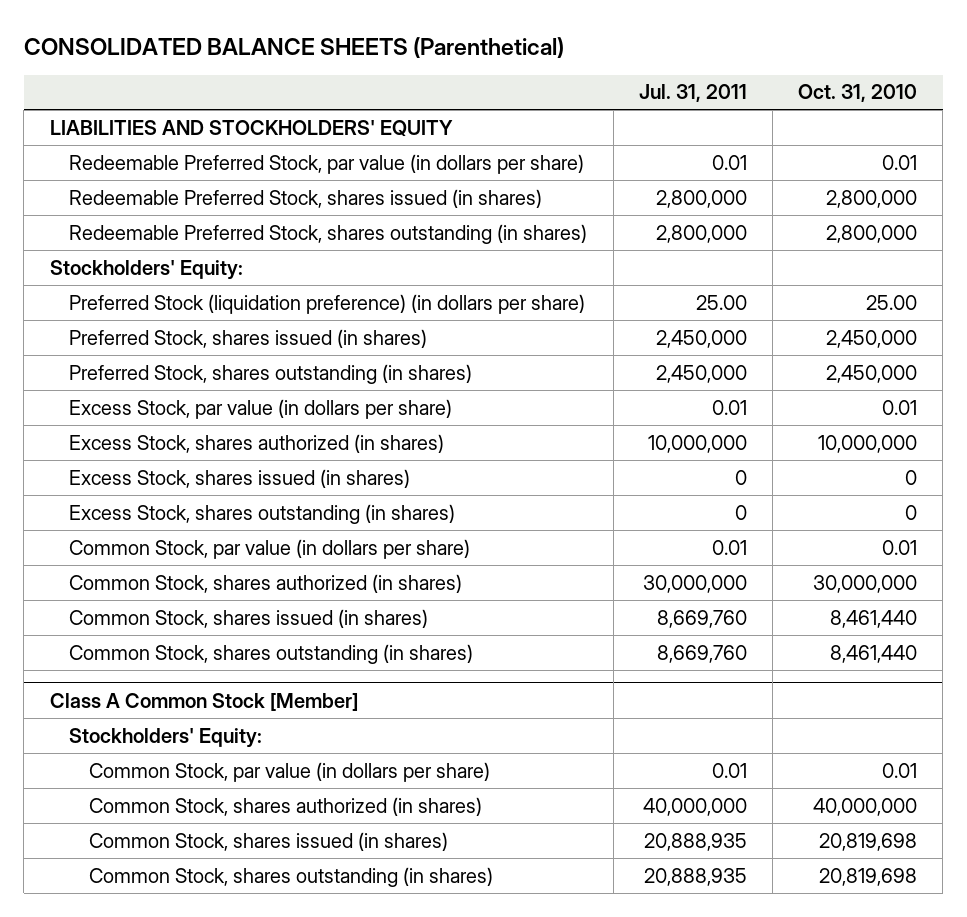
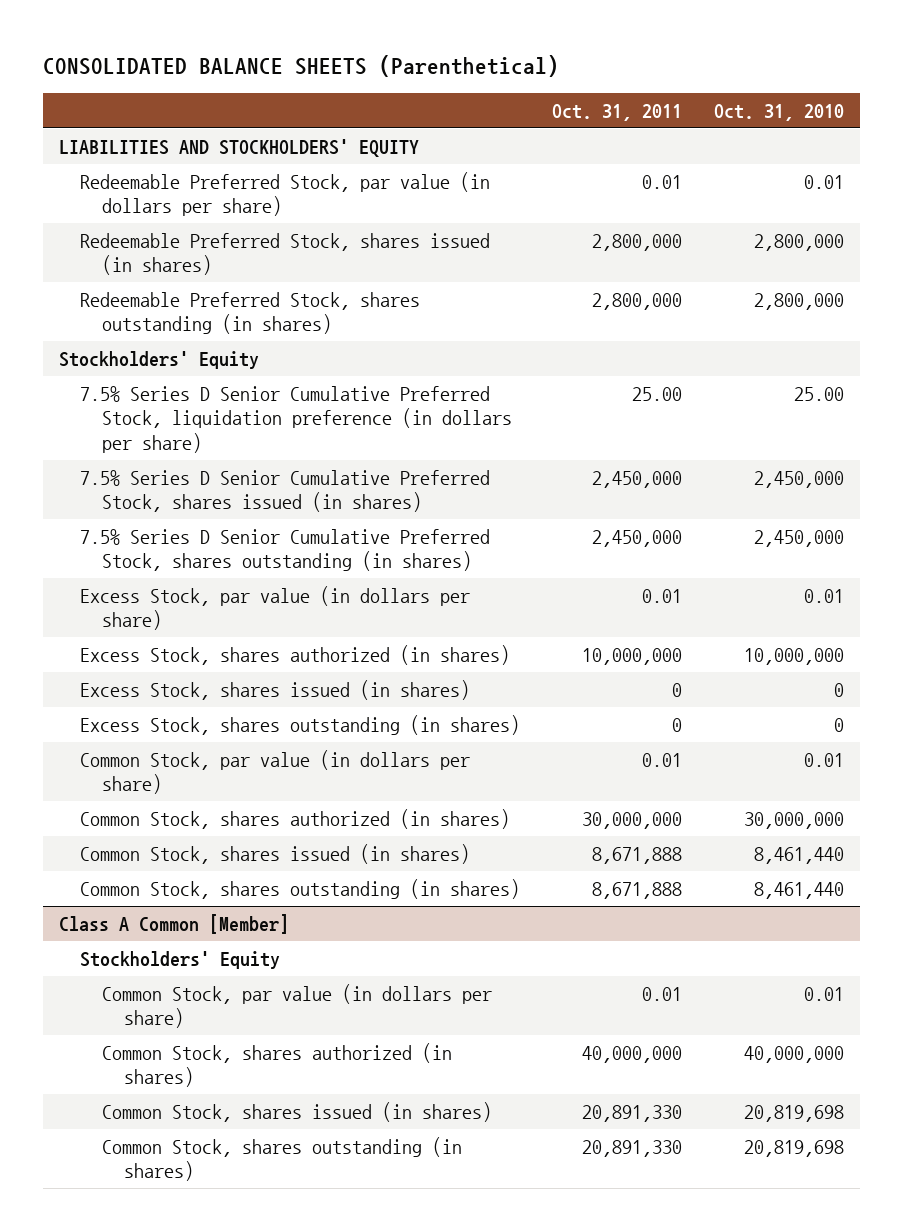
[638,84,747,103] Jul. 31, 2011 -> none
none -> [552,103,683,121] Oct. 31, 2011
[49,259,243,280] Stockholders' Equity: -> [58,350,259,369] Stockholders' Equity
[69,293,586,314] Preferred Stock (liquidation preference) (in dollars per share) -> [80,385,513,453] 7.5% Series D Senior Cumulative Preferred Stock, liquidation preference (in dollars per share)
[69,328,428,348] Preferred Stock, shares issued (in shares) -> [80,469,491,513] 7.5% Series D Senior Cumulative Preferred Stock, shares issued (in shares)
[69,363,473,384] Preferred Stock, shares outstanding (in shares) -> [80,528,491,572] 7.5% Series D Senior Cumulative Preferred Stock, shares outstanding (in shares)
[49,692,358,711] Class A Common Stock [Member] -> [58,913,289,934] Class A Common [Member]
[69,727,263,748] Stockholders' Equity: -> [80,950,281,969] Stockholders' Equity

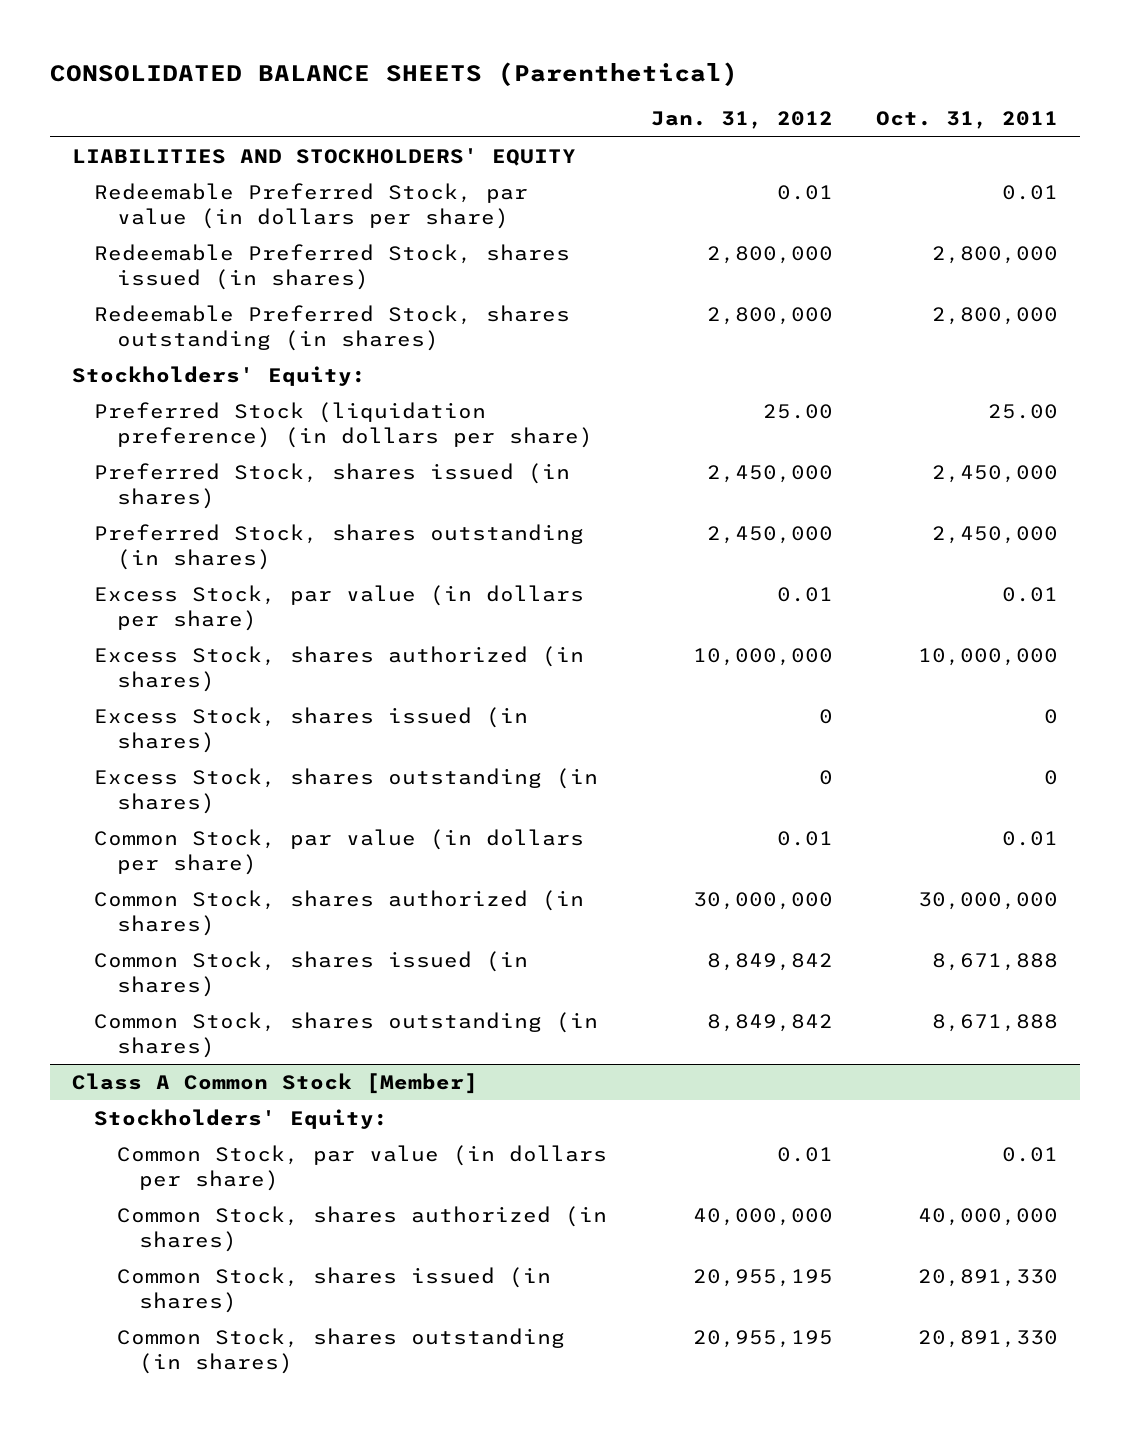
[713,103,844,121] Oct. 31, 2010 -> none
none -> [650,111,833,130] Jan. 31, 2012
[58,350,259,369] Stockholders' Equity -> [72,366,367,387] Stockholders' Equity:
[80,385,513,453] 7.5% Series D Senior Cumulative Preferred Stock, liquidation preference (in dollars per share) -> [94,402,593,448] Preferred Stock (liquidation preference) (in dollars per share)
[80,469,491,513] 7.5% Series D Senior Cumulative Preferred Stock, shares issued (in shares) -> [94,463,571,509] Preferred Stock, shares issued (in shares)
[80,528,491,572] 7.5% Series D Senior Cumulative Preferred Stock, shares outstanding (in shares) -> [94,524,585,570] Preferred Stock, shares outstanding (in shares)
[58,913,289,934] Class A Common [Member] -> [72,1073,479,1095] Class A Common Stock [Member]
[80,950,281,969] Stockholders' Equity -> [94,1109,389,1130] Stockholders' Equity:

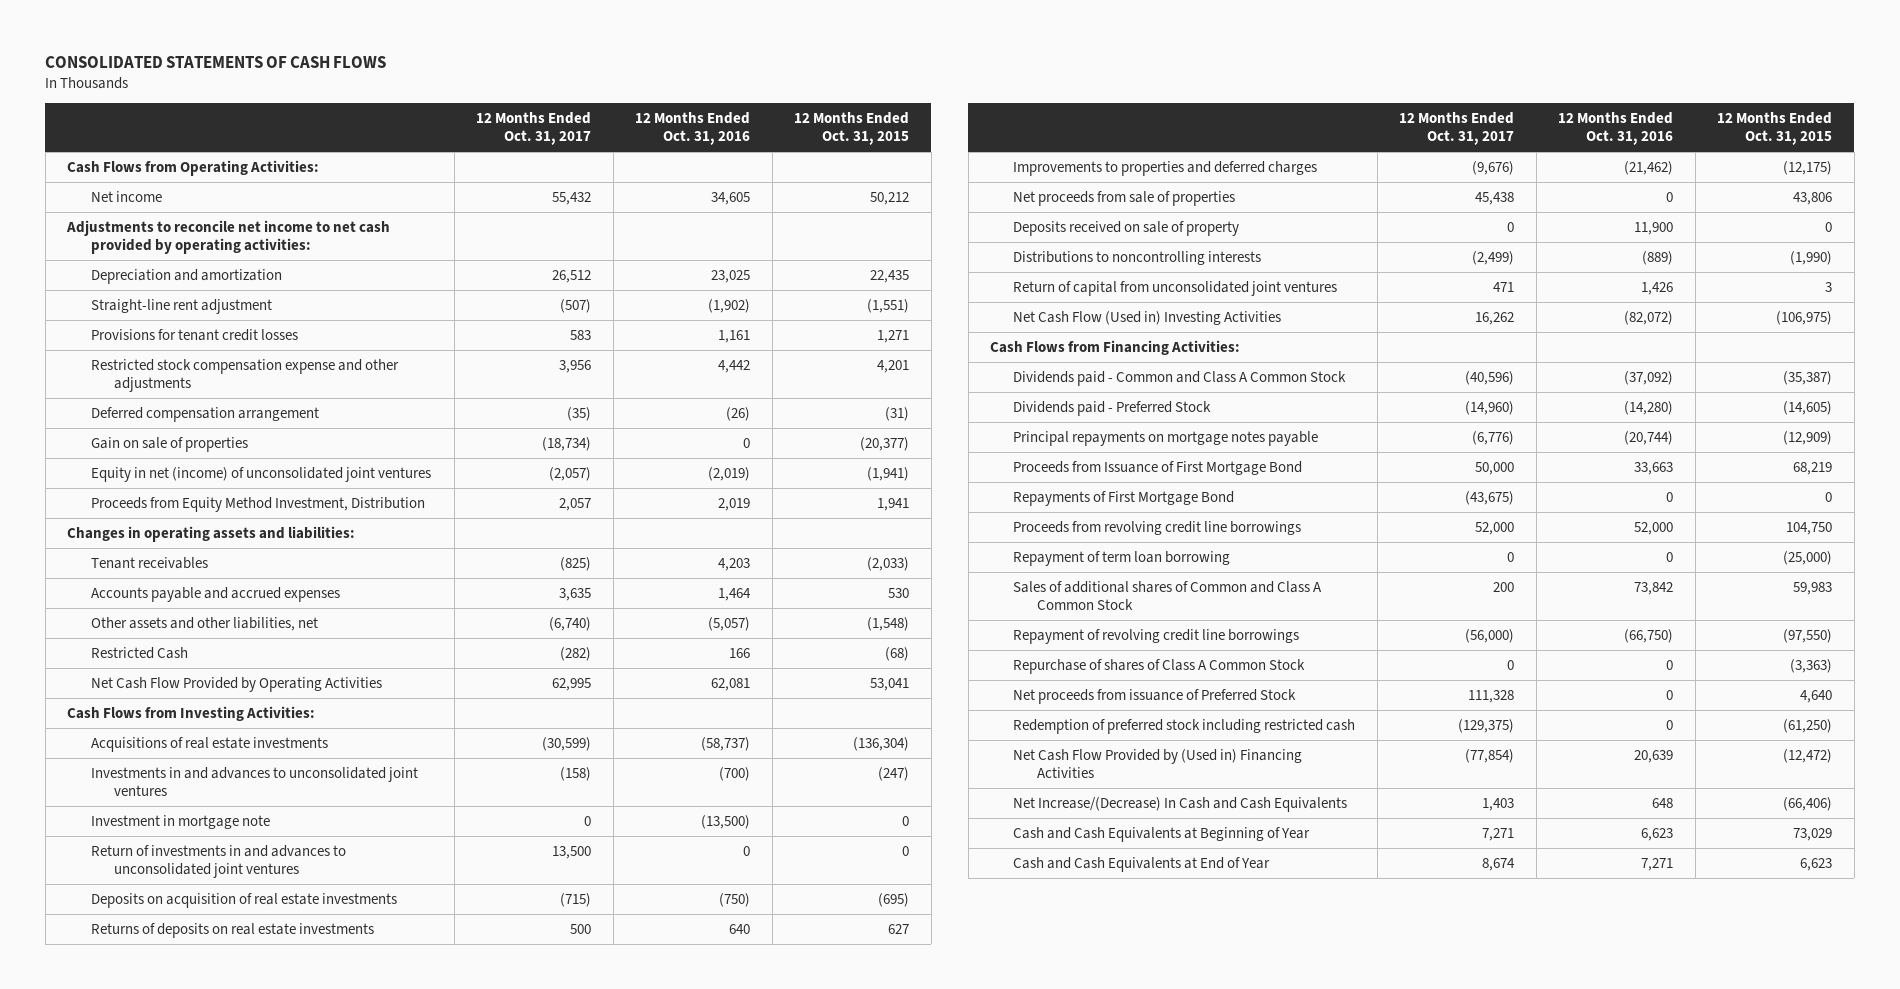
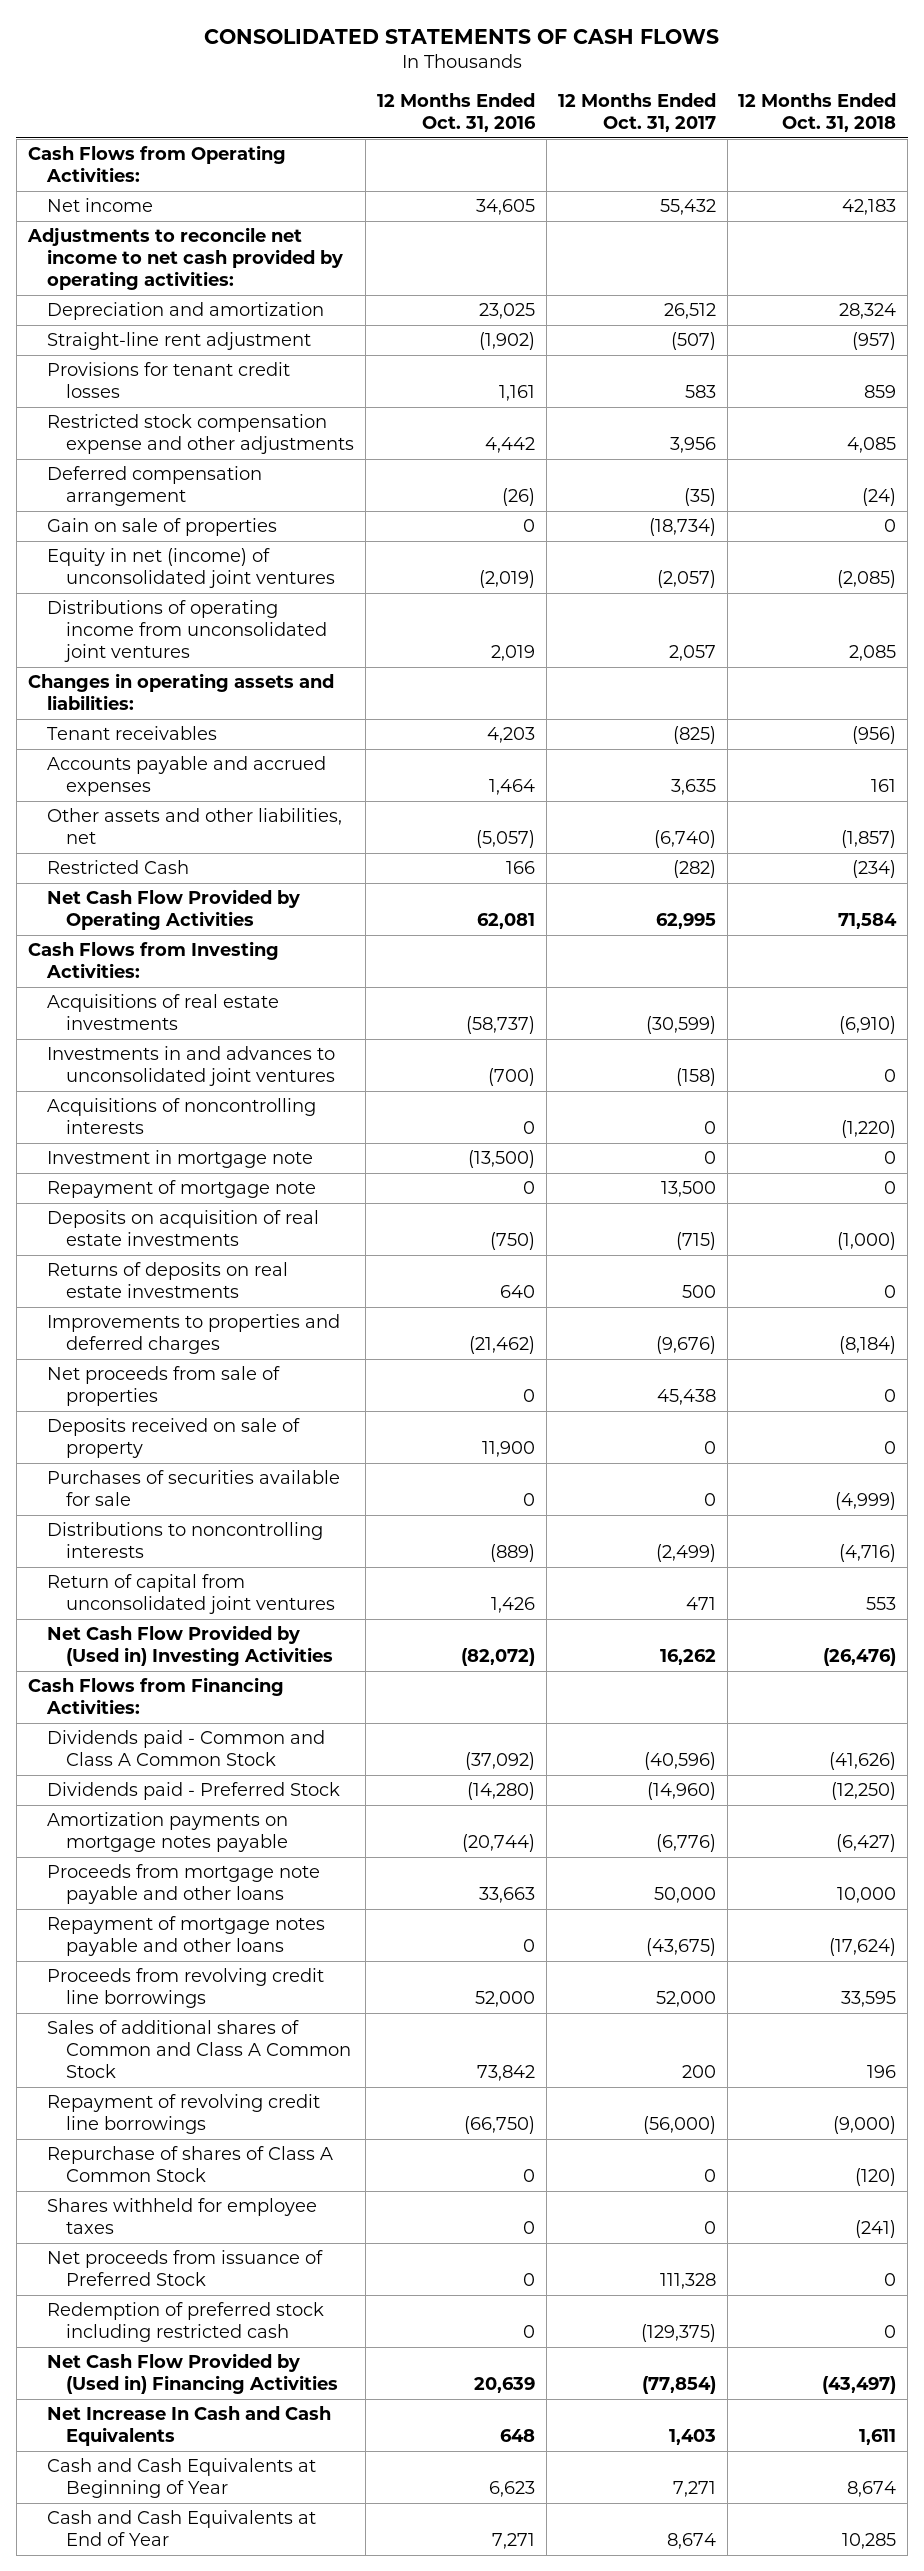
[794,111,910,146] 12 Months Ended Oct. 31, 2015 -> none
none -> [738,93,897,132] 12 Months Ended Oct. 31, 2018
[90,496,425,512] Proceeds from Equity Method Investment, Distribution -> [46,600,327,662] Distributions of operating income from unconsolidated joint ventures
none -> [46,1098,316,1135] Acquisitions of noncontrolling interests
[90,844,346,879] Return of investments in and advances to unconsolidated joint ventures -> [46,1180,316,1199] Repayment of mortgage note
none -> [46,1470,340,1507] Purchases of securities available for sale
[1013,310,1282,325] Net Cash Flow (Used in) Investing Activities -> [46,1625,333,1667] Net Cash Flow Provided by (Used in) Investing Activities
[1013,430,1319,446] Principal repayments on mortgage notes payable -> [46,1812,288,1853] Amortization payments on mortgage notes payable
[1013,460,1303,475] Proceeds from Issuance of First Mortgage Bond -> [46,1864,320,1905] Proceeds from mortgage note payable and other loans
[1013,490,1235,506] Repayments of First Mortgage Bond -> [46,1916,325,1957] Repayment of mortgage notes payable and other loans
[1013,550,1231,566] Repayment of term loan borrowing -> none
none -> [46,2198,317,2235] Shares withheld for employee taxes
[1013,796,1348,812] Net Increase/(Decrease) In Cash and Cash Equivalents -> [46,2406,331,2447] Net Increase In Cash and Cash Equivalents

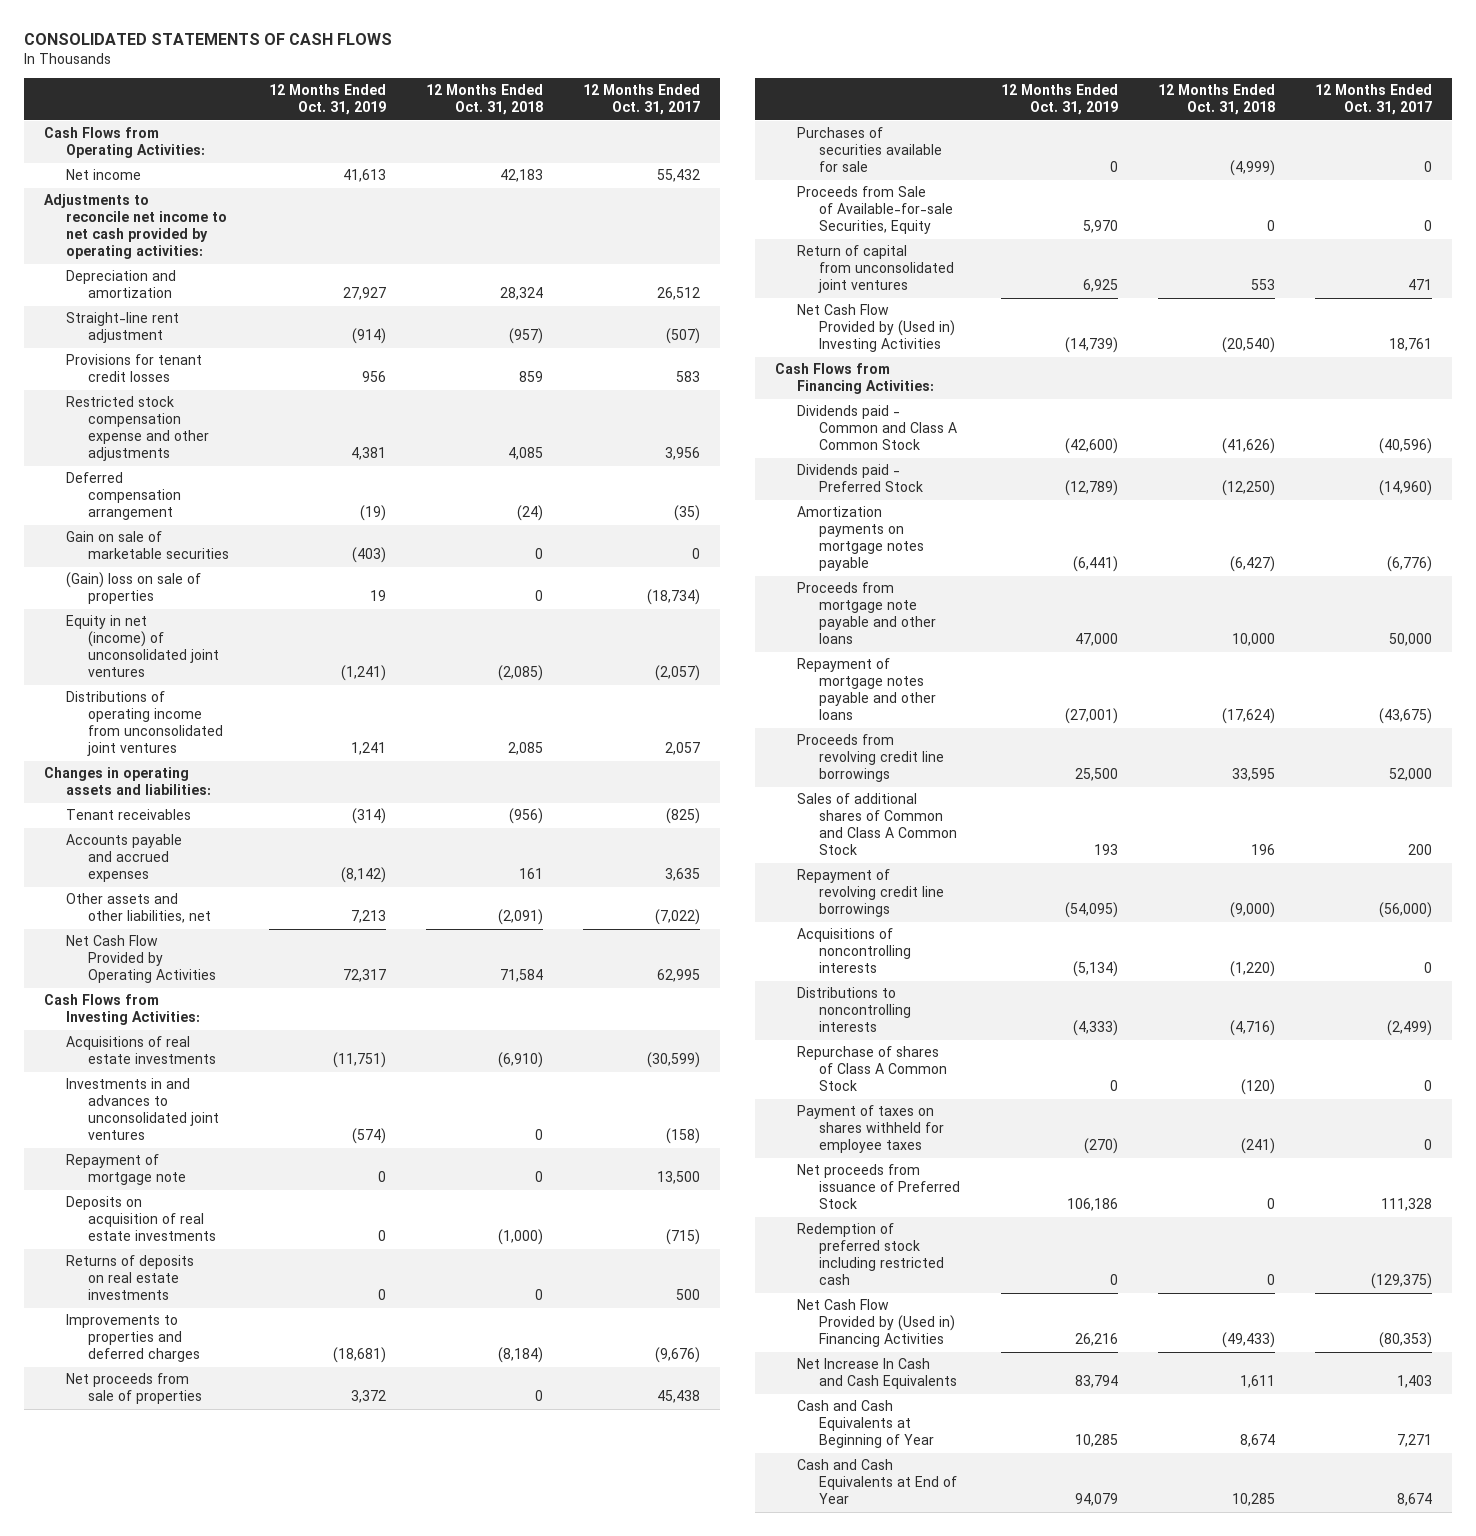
[376,93,536,132] 12 Months Ended Oct. 31, 2016 -> none
none -> [269,84,387,116] 12 Months Ended Oct. 31, 2019
none -> [65,531,229,560] Gain on sale of marketable securities
[46,518,277,537] Gain on sale of properties -> [65,572,201,605] (Gain) loss on sale of properties
[46,860,189,875] Restricted Cash -> none
[653,830,716,849] (6,740) -> [655,909,701,926] (7,022)
[841,830,897,849] (1,857) -> [498,909,544,926] (2,091)
[46,1150,313,1169] Investment in mortgage note -> none
[46,1418,300,1459] Deposits received on sale of property -> none
none -> [797,186,954,235] Proceeds from Sale of Available-for-sale Securities, Equity
[659,1649,716,1666] 16,262 -> [1388,338,1432,352] 18,761
[823,1648,897,1667] (26,476) -> [1221,337,1275,354] (20,540)
[46,1098,316,1135] Acquisitions of noncontrolling interests -> [797,928,912,974] Acquisitions of noncontrolling interests
[46,1522,323,1559] Distributions to noncontrolling interests -> [797,987,912,1033] Distributions to noncontrolling interests
[46,2198,317,2235] Shares withheld for employee taxes -> [797,1105,945,1154] Payment of taxes on shares withheld for employee taxes
[641,2376,716,2395] (77,854) -> [1378,1332,1432,1349] (80,353)
[822,2376,897,2395] (43,497) -> [1221,1332,1275,1349] (49,433)

